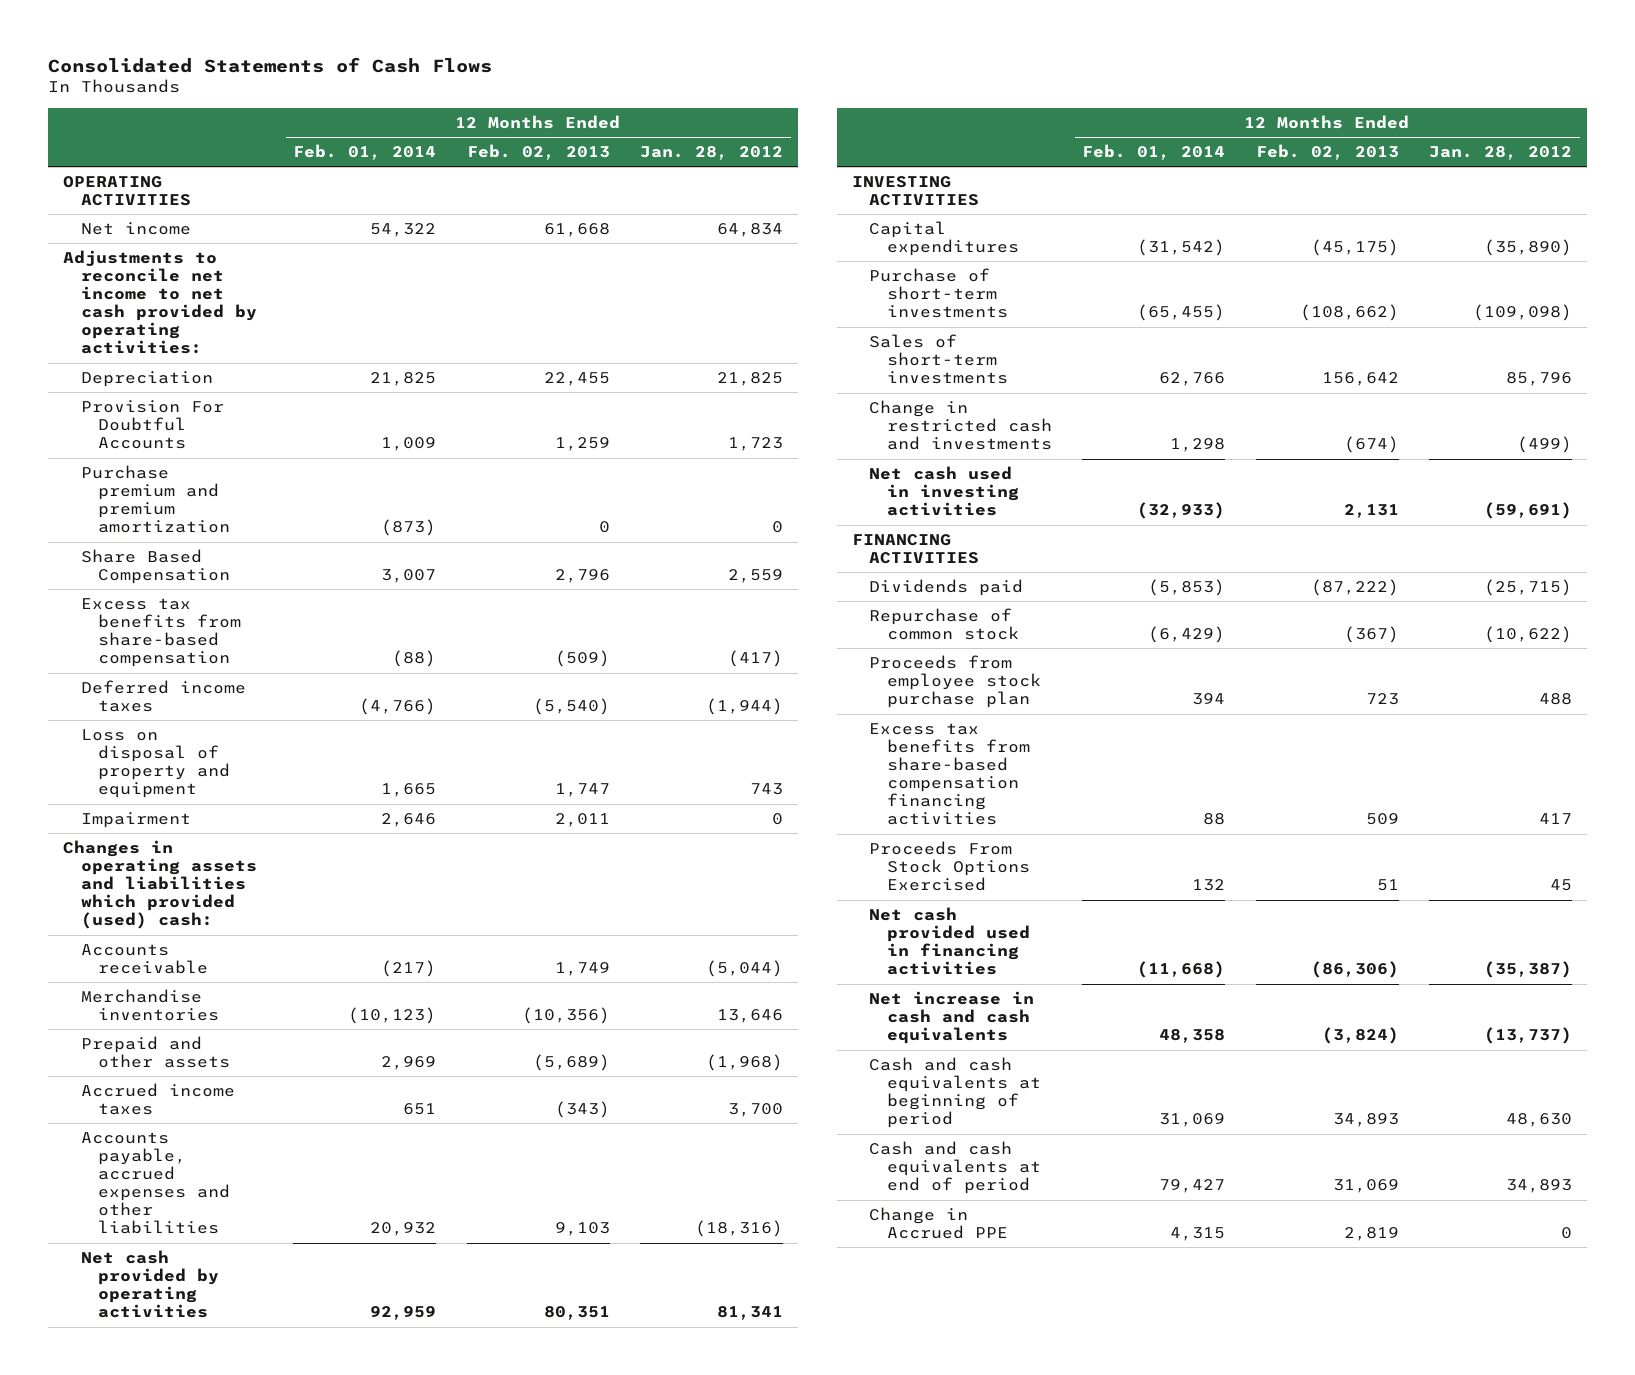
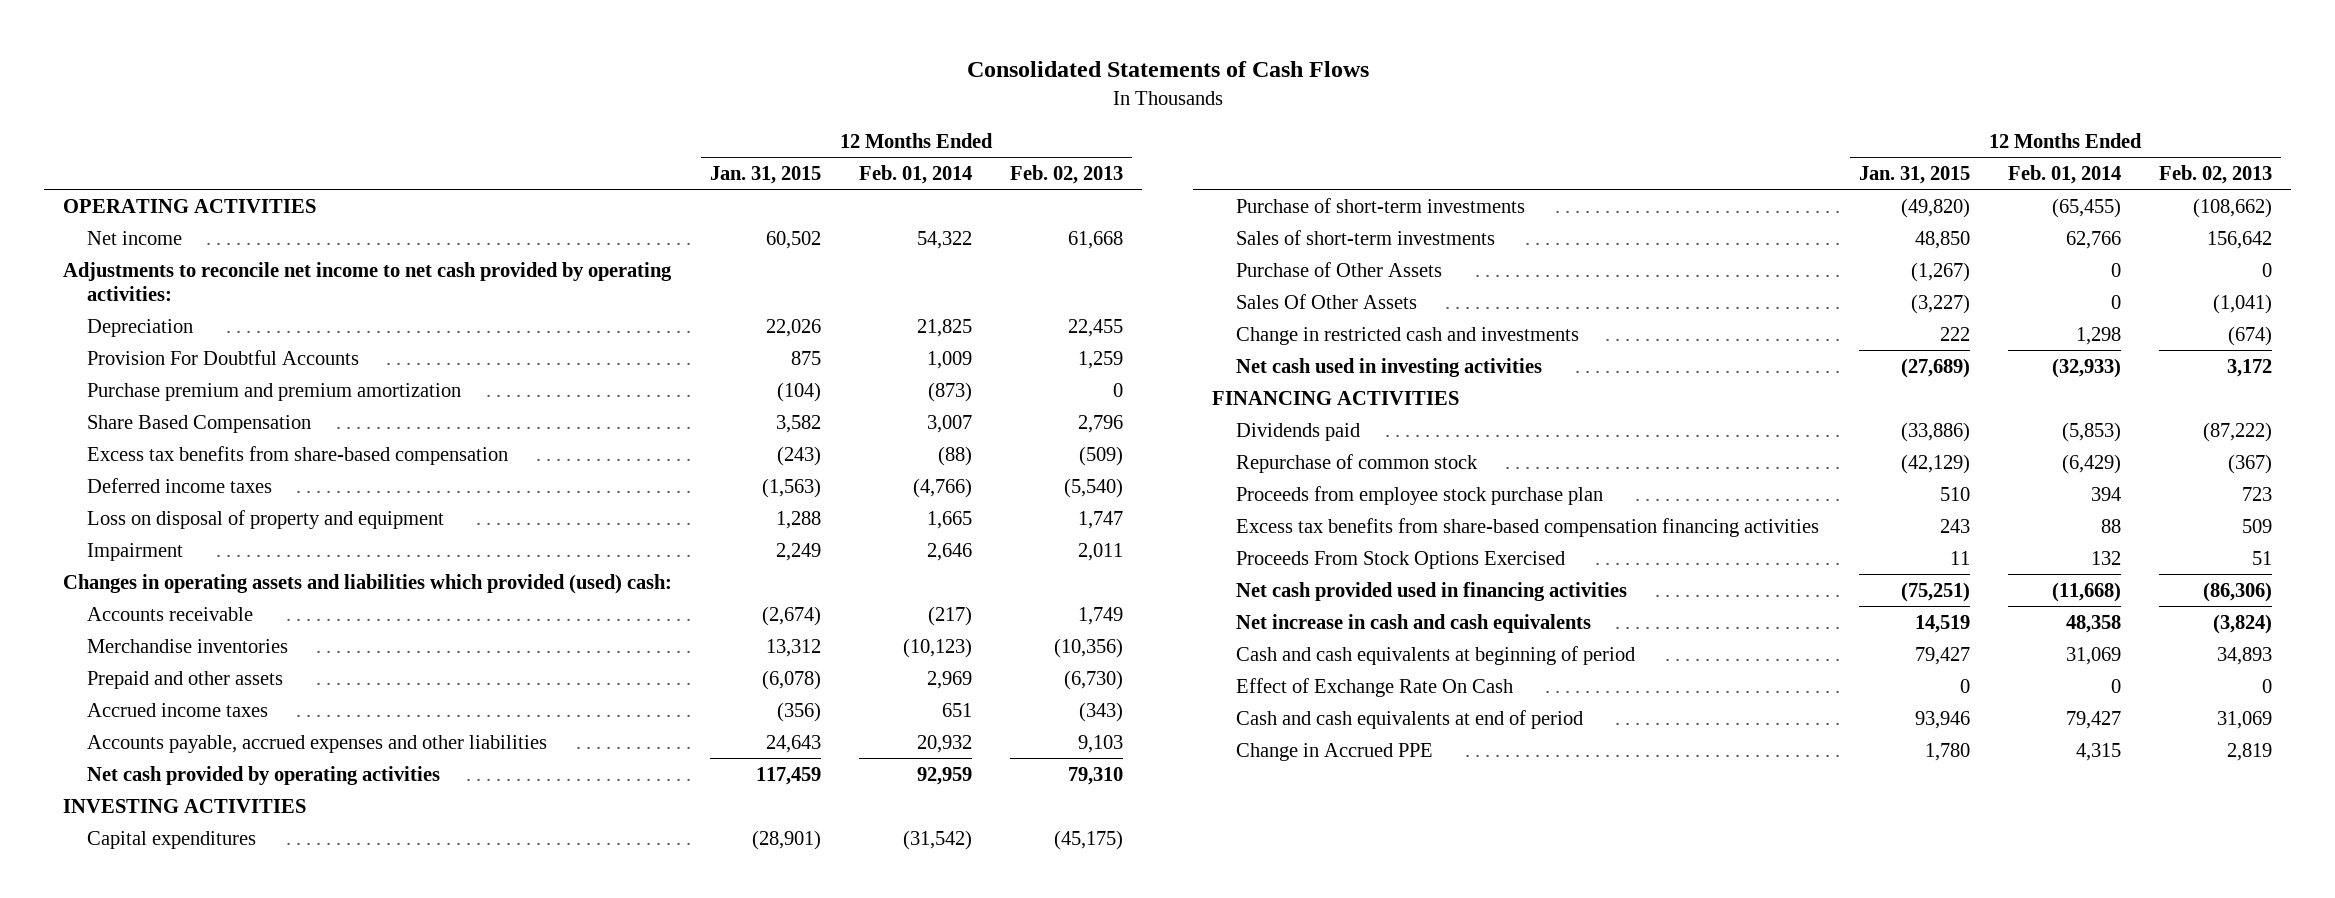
[640,146,784,161] Jan. 28, 2012 -> none
none -> [710,165,822,184] Jan. 31, 2015
[532,1054,610,1072] (5,689) -> [1063,669,1123,690] (6,730)
[543,1306,610,1321] 80,351 -> [1067,766,1123,785] 79,310
none -> [1236,261,1443,277] Purchase of Other Assets
none -> [1236,293,1418,309] Sales Of Other Assets
[1343,504,1399,519] 2,131 -> [2226,358,2272,377] 3,172
none -> [1236,677,1514,697] Effect of Exchange Rate On Cash

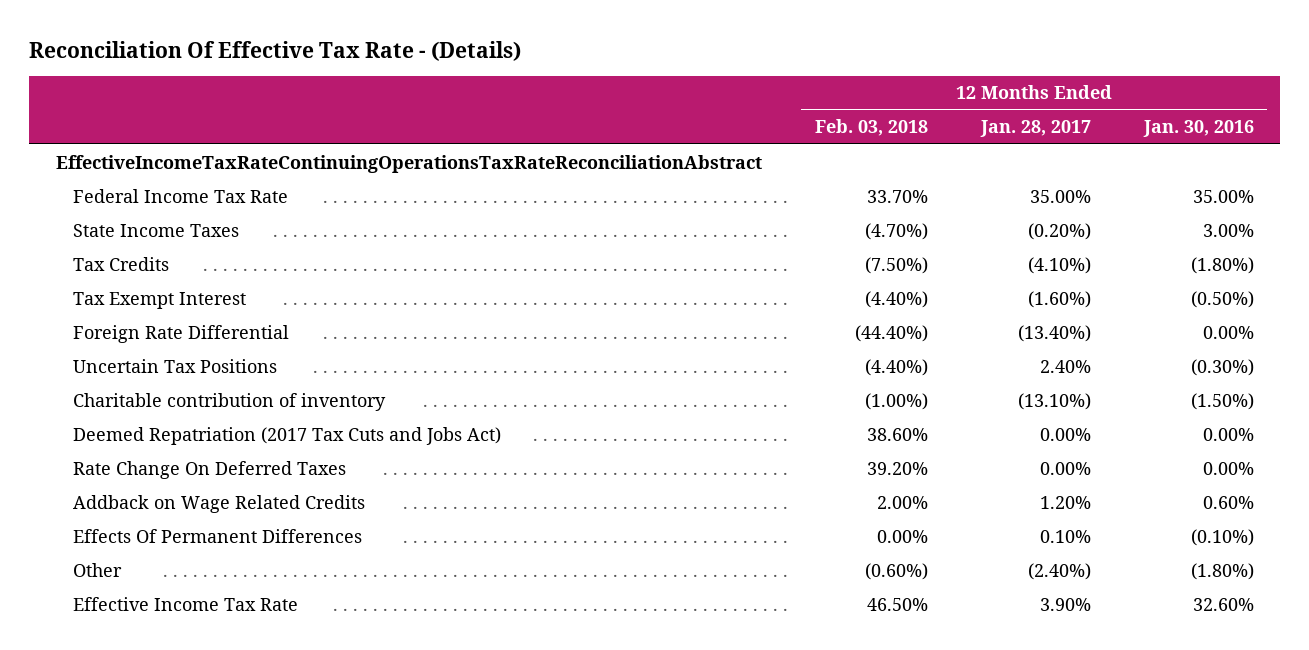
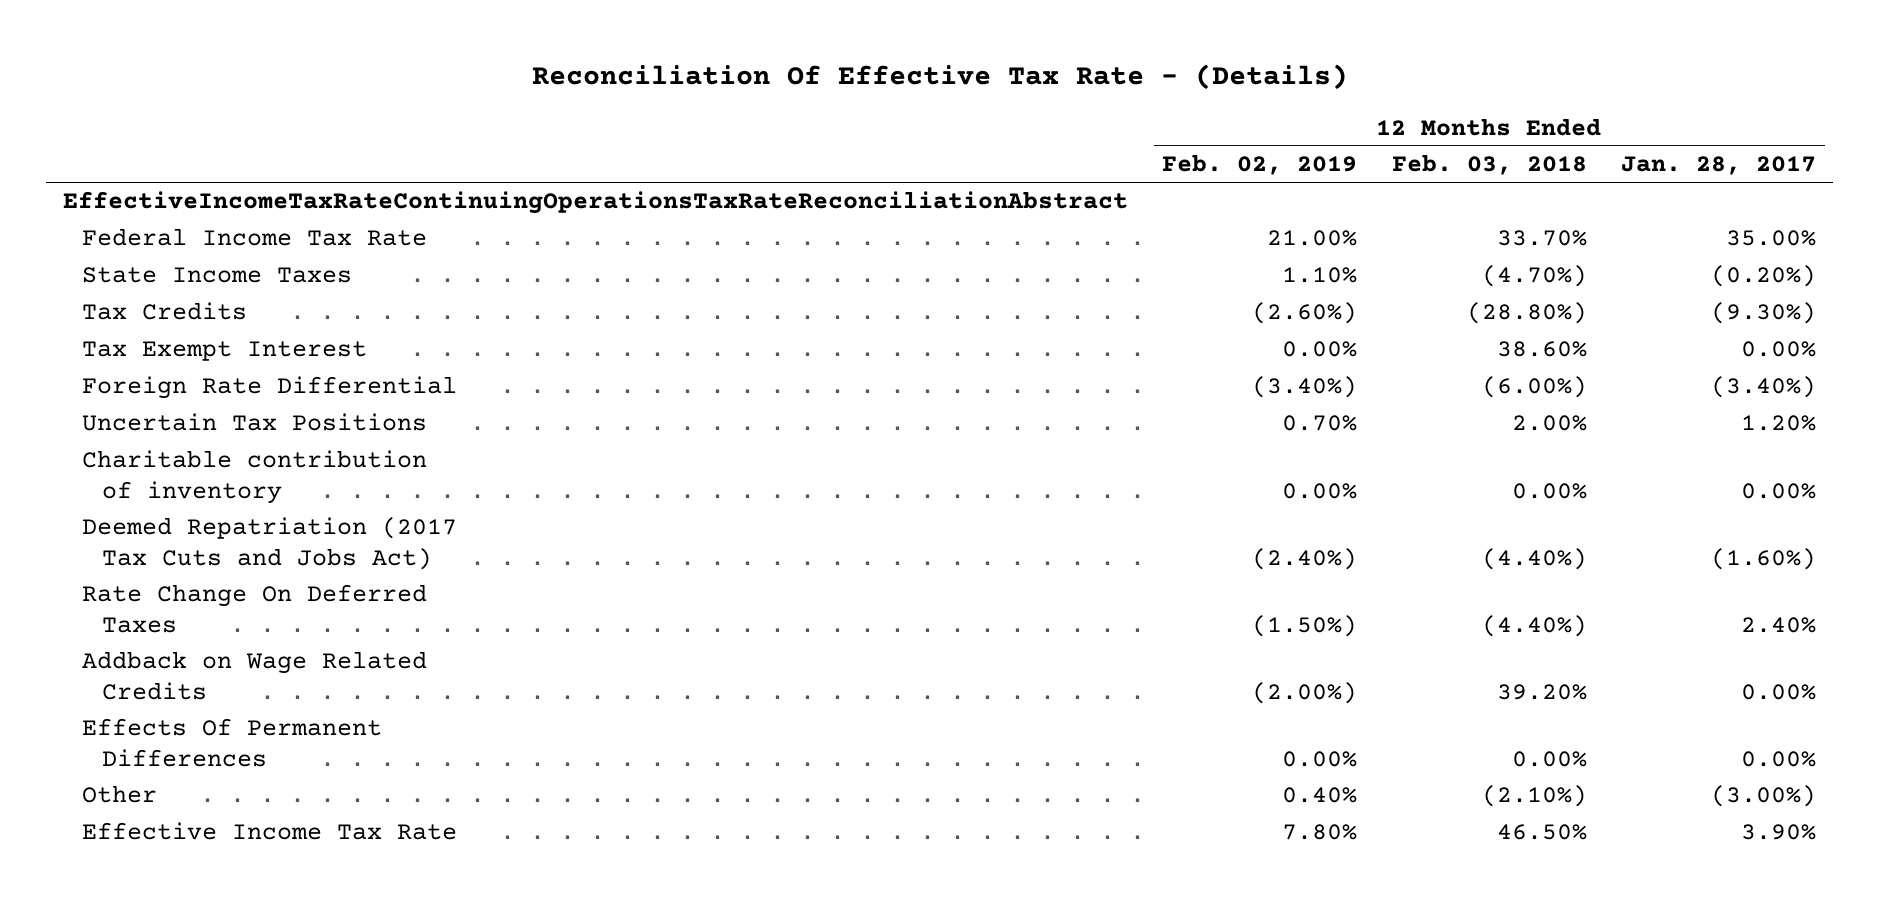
[1142,120,1254,138] Jan. 30, 2016 -> none
none -> [1162,154,1358,176] Feb. 02, 2019
[864,256,928,274] (7.50%) -> [1466,302,1587,325] (28.80%)
[1027,256,1091,274] (4.10%) -> [1711,302,1817,325] (9.30%)
[864,290,928,308] (4.40%) -> [1496,341,1587,358] 38.60%
[1027,290,1091,308] (1.60%) -> [1741,341,1817,358] 0.00%
[854,324,928,342] (44.40%) -> [1481,376,1587,399] (6.00%)
[1017,324,1091,342] (13.40%) -> [1711,376,1817,399] (3.40%)
[864,358,928,376] (4.40%) -> [1511,415,1587,432] 2.00%
[1039,359,1091,373] 2.40% -> [1741,415,1817,432] 1.20%
[864,392,928,410] (1.00%) -> [1511,482,1587,499] 0.00%
[1017,392,1091,410] (13.10%) -> [1741,482,1817,499] 0.00%
[866,427,928,441] 38.60% -> [1481,547,1587,570] (4.40%)
[1039,427,1091,441] 0.00% -> [1711,547,1817,570] (1.60%)
[866,461,928,475] 39.20% -> [1481,614,1587,637] (4.40%)
[1039,461,1091,475] 0.00% -> [1741,616,1817,633] 2.40%
[876,495,928,509] 2.00% -> [1496,683,1587,700] 39.20%
[1039,495,1091,509] 1.20% -> [1741,683,1817,700] 0.00%
[1039,529,1091,543] 0.10% -> [1741,750,1817,767] 0.00%
[864,562,928,580] (0.60%) -> [1481,785,1587,808] (2.10%)
[1027,562,1091,580] (2.40%) -> [1711,785,1817,808] (3.00%)

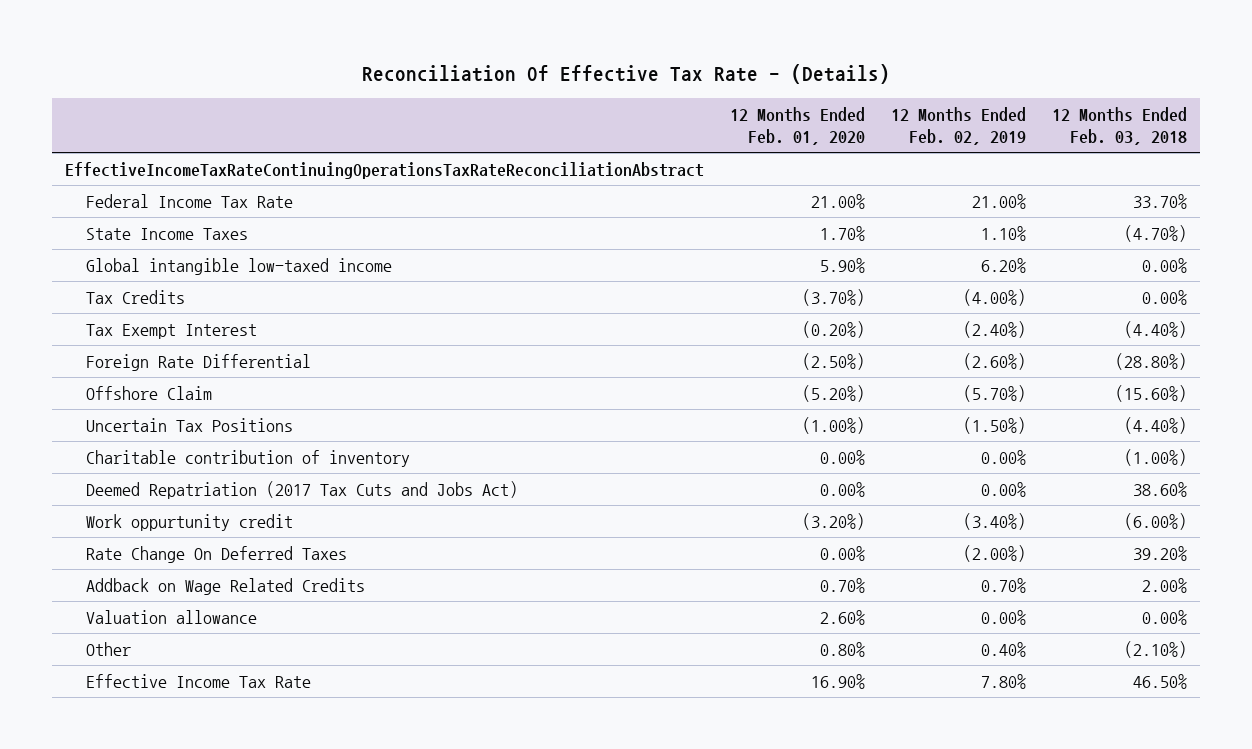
[1621,156,1817,176] Jan. 28, 2017 -> none
none -> [730,106,866,145] 12 Months Ended Feb. 01, 2020
[82,718,383,767] Effects Of Permanent Differences -> none
none -> [85,257,392,275] Global intangible low-taxed income
[1252,302,1358,325] (2.60%) -> [963,288,1027,306] (4.00%)
[1466,302,1587,325] (28.80%) -> [1142,289,1188,305] 0.00%
[1282,341,1358,358] 0.00% -> [963,320,1027,338] (2.40%)
[1496,341,1587,358] 38.60% -> [1124,320,1188,338] (4.40%)
[1252,376,1358,399] (3.40%) -> [963,352,1027,370] (2.60%)
[1481,376,1587,399] (6.00%) -> [1115,352,1188,370] (28.80%)
none -> [85,385,212,400] Offshore Claim
[1282,415,1358,432] 0.70% -> [963,416,1027,434] (1.50%)
[1511,415,1587,432] 2.00% -> [1124,416,1188,434] (4.40%)
[1511,482,1587,499] 0.00% -> [1124,448,1188,466] (1.00%)
[1252,547,1358,570] (2.40%) -> [981,481,1027,497] 0.00%
[1481,547,1587,570] (4.40%) -> [1133,481,1188,497] 38.60%
none -> [85,513,293,531] Work oppurtunity credit
[1252,614,1358,637] (1.50%) -> [963,544,1027,562] (2.00%)
[1481,614,1587,637] (4.40%) -> [1133,545,1188,561] 39.20%
[1252,681,1358,704] (2.00%) -> [981,577,1027,593] 0.70%
[1496,683,1587,700] 39.20% -> [1142,577,1188,593] 2.00%
none -> [85,609,257,624] Valuation allowance

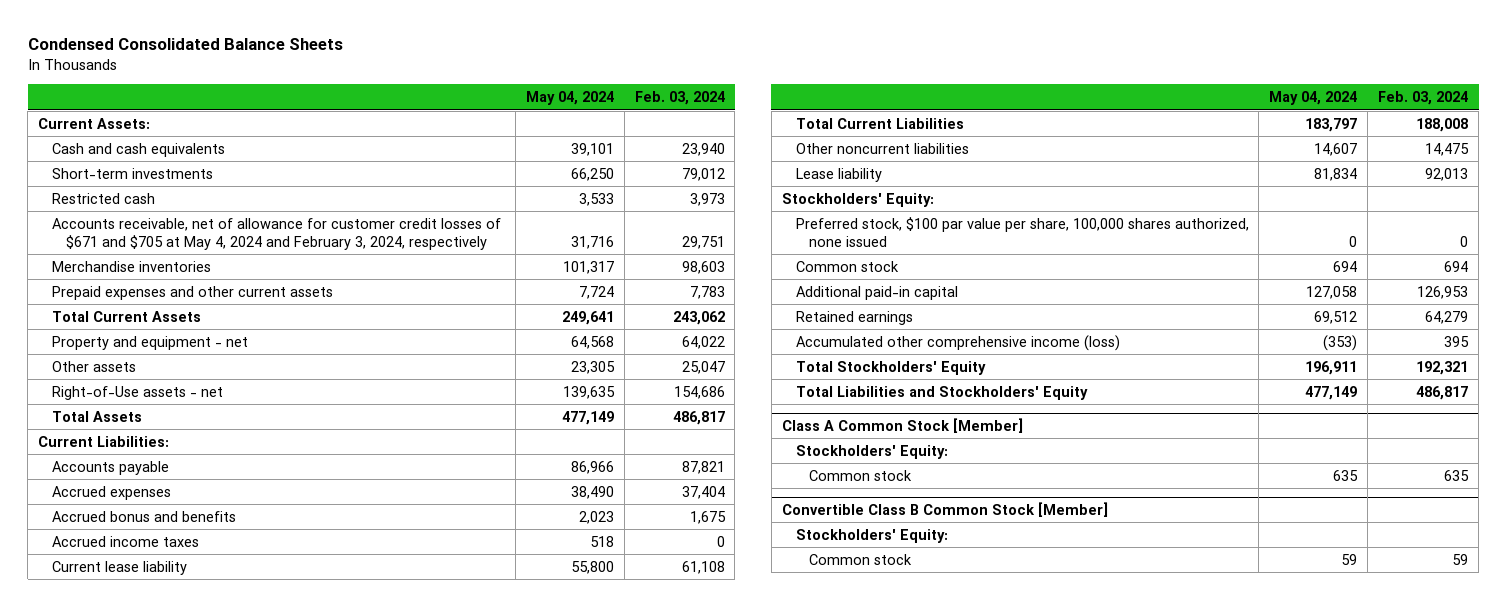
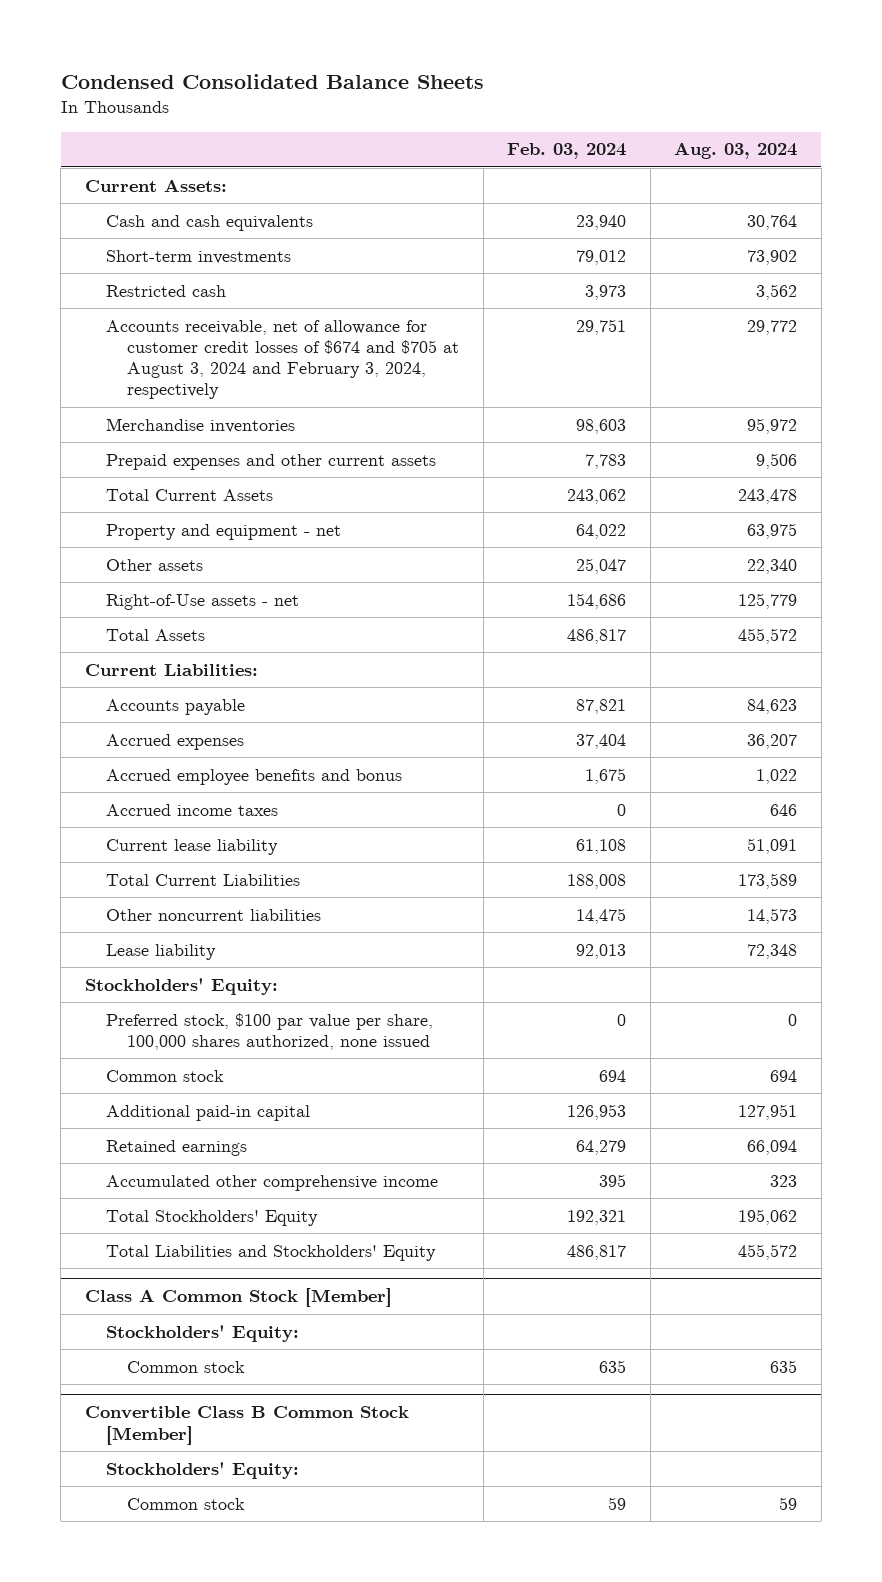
[525,91,614,106] May 04, 2024 -> none
none -> [674,142,798,160] Aug. 03, 2024
[51,217,501,250] Accounts receivable, net of allowance for customer credit losses of $671 and $705 at May 4, 2024 and February 3, 2024, respectively -> [105,319,460,400] Accounts receivable, net of allowance for customer credit losses of $674 and $705 at August 3, 2024 and February 3, 2024, respectively
[51,510,236,522] Accrued bonus and benefits -> [105,768,402,785] Accrued employee benefits and bonus
[795,334,1120,351] Accumulated other comprehensive income (loss) -> [105,1174,438,1191] Accumulated other comprehensive income

